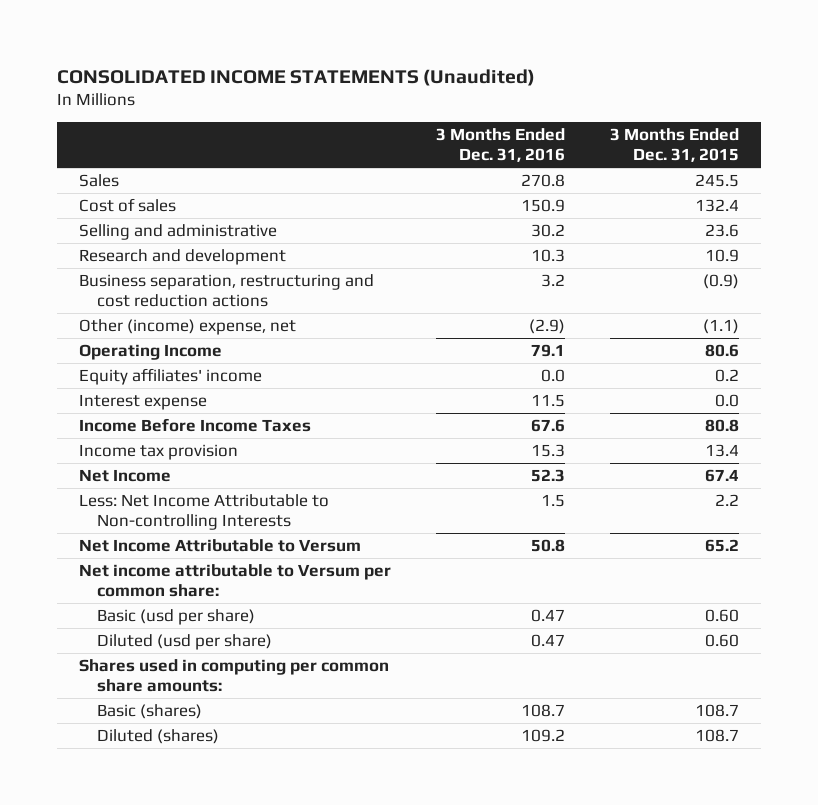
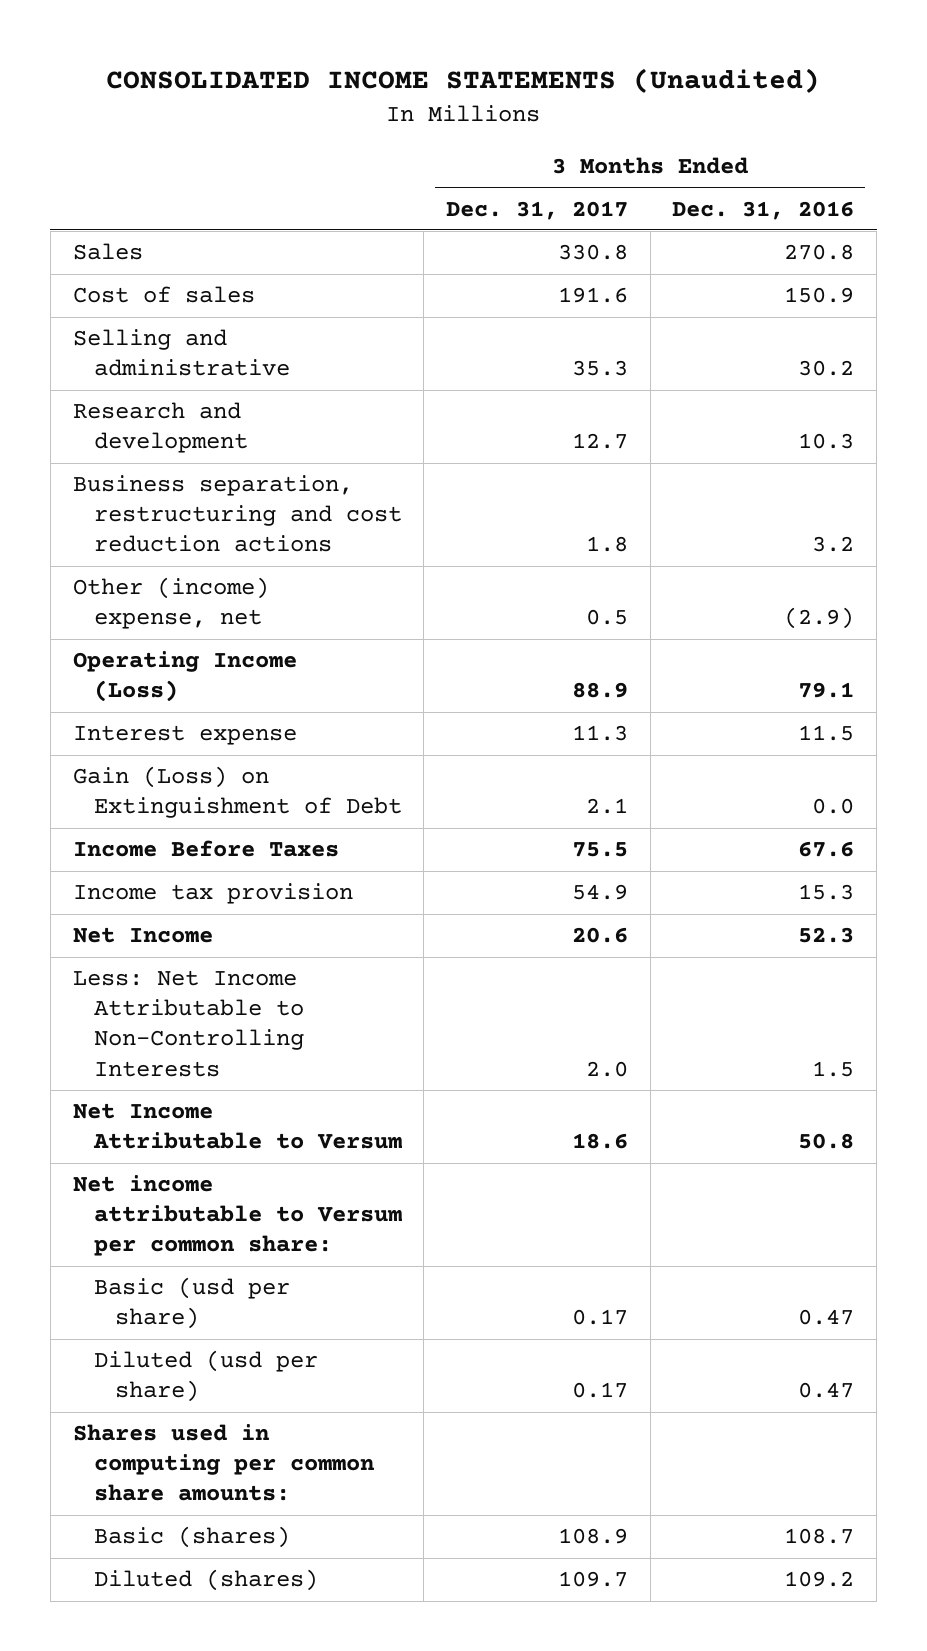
[609,128,739,163] 3 Months Ended Dec. 31, 2015 -> none
none -> [445,200,628,220] Dec. 31, 2017
[79,367,263,385] Equity affiliates' income -> none
[79,343,223,360] Operating Income -> [72,651,297,703] Operating Income (Loss)
none -> [72,766,402,819] Gain (Loss) on Extinguishment of Debt
[79,417,312,432] Income Before Income Taxes -> [72,840,339,858] Income Before Taxes
[79,493,330,530] Less: Net Income Attributable to Non-controlling Interests -> [72,970,304,1077] Less: Net Income Attributable to Non-Controlling Interests

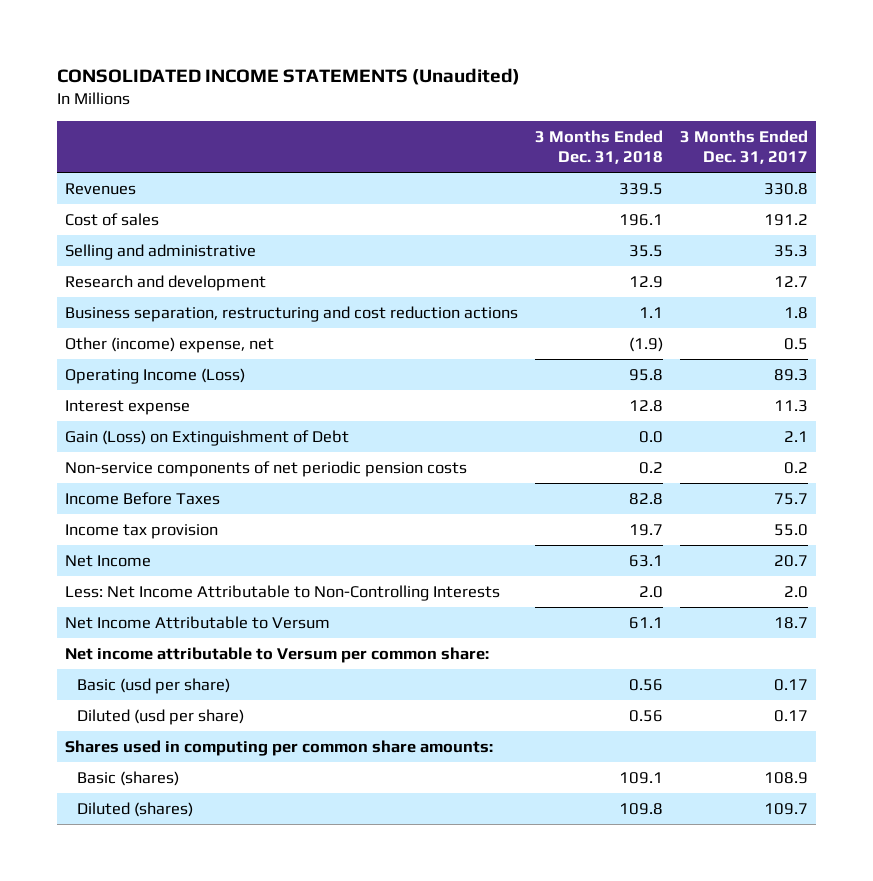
[672,200,855,220] Dec. 31, 2016 -> none
none -> [535,129,664,164] 3 Months Ended Dec. 31, 2018
[72,243,143,261] Sales -> [65,183,137,196] Revenues
[557,287,628,304] 191.6 -> [764,214,809,227] 191.2
[571,682,628,699] 88.9 -> [774,369,809,382] 89.3
none -> [65,461,468,478] Non-service components of net periodic pension costs
[571,842,628,858] 75.5 -> [774,493,809,506] 75.7
[571,884,628,901] 54.9 -> [774,524,809,537] 55.0
[571,927,628,944] 20.6 -> [774,555,809,568] 20.7
[571,1133,628,1150] 18.6 -> [774,617,809,630] 18.7

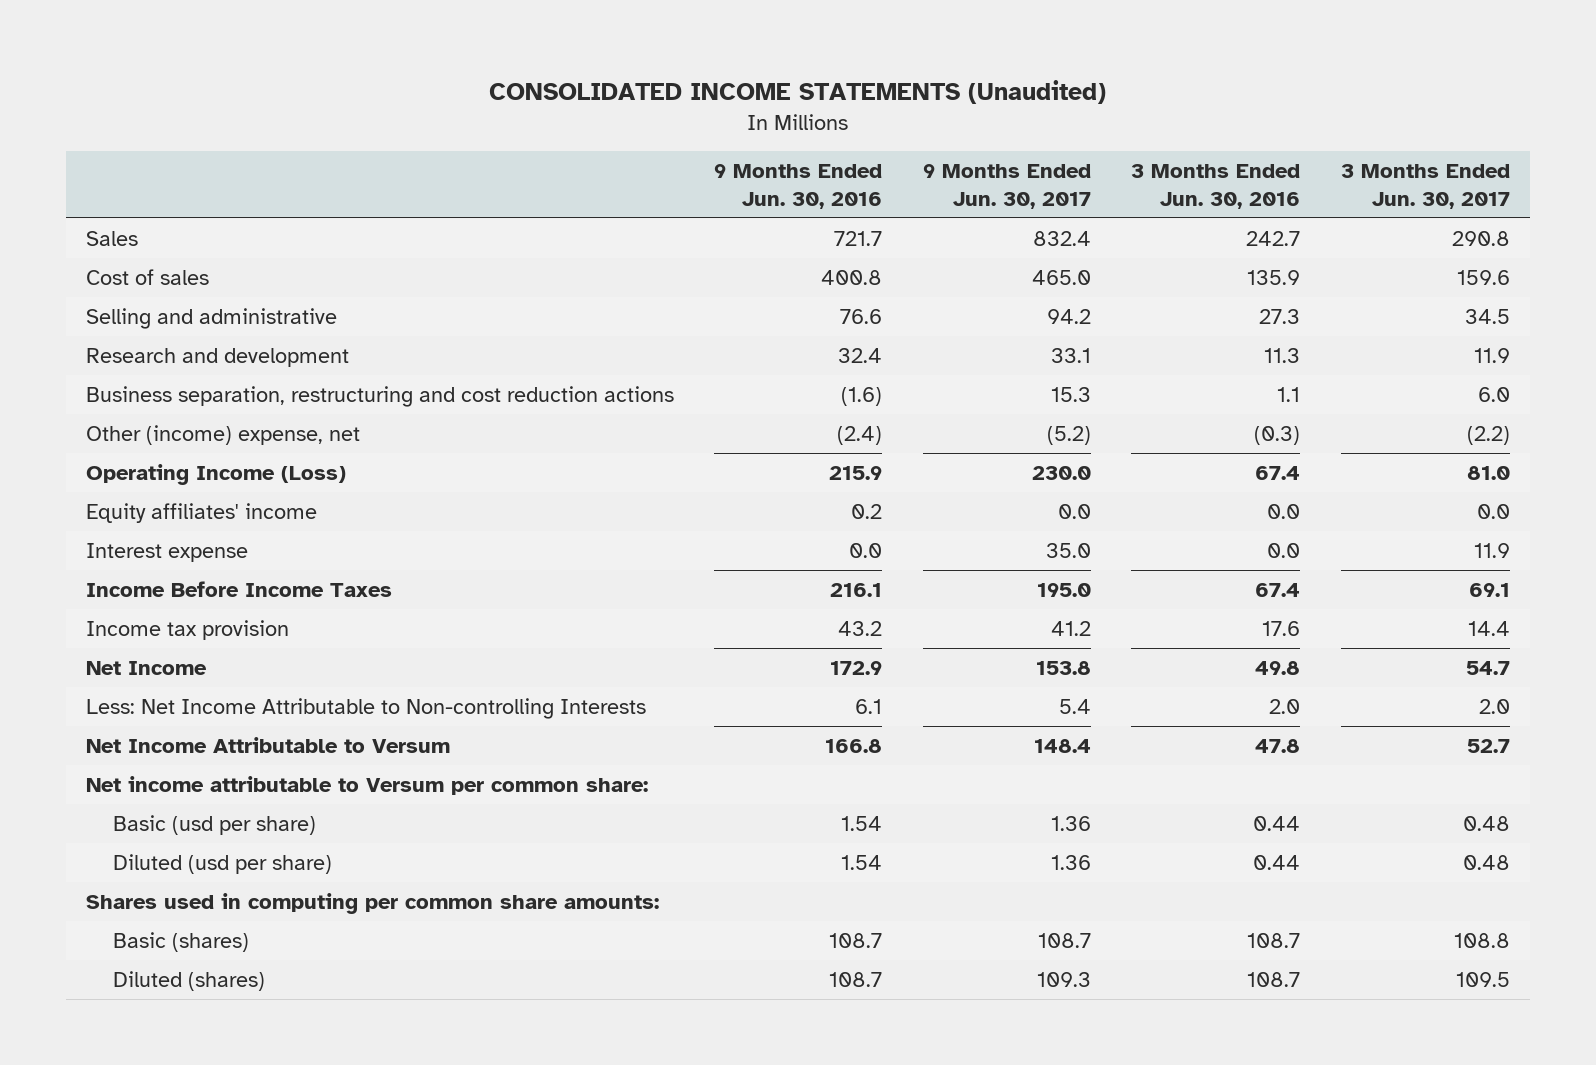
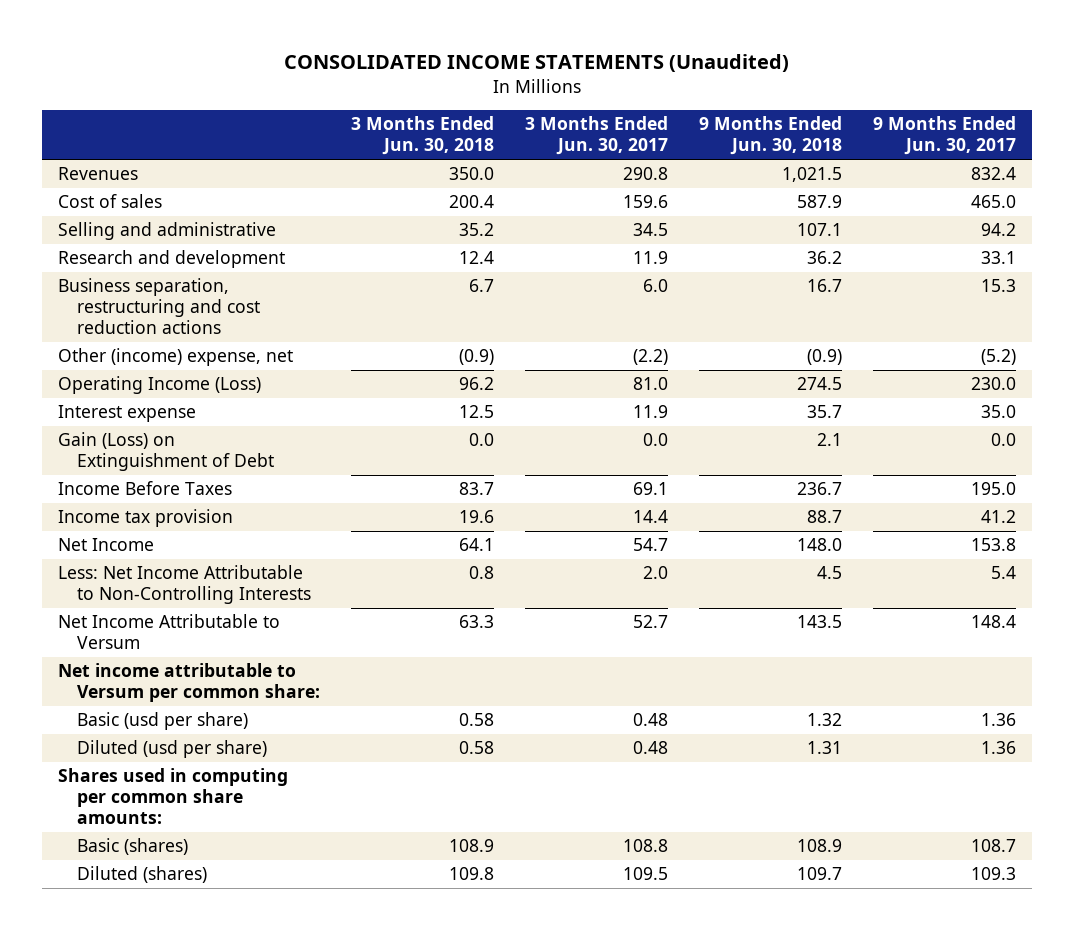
[714,164,883,210] 9 Months Ended Jun. 30, 2016 -> none
[1131,164,1301,210] 3 Months Ended Jun. 30, 2016 -> none
none -> [350,116,494,156] 3 Months Ended Jun. 30, 2018
none -> [699,116,843,156] 9 Months Ended Jun. 30, 2018
[86,230,139,246] Sales -> [57,167,138,181] Revenues
[86,502,318,523] Equity affiliates' income -> none
none -> [57,432,274,472] Gain (Loss) on Extinguishment of Debt
[86,580,393,597] Income Before Income Taxes -> [57,481,232,496] Income Before Taxes
[86,697,647,719] Less: Net Income Attributable to Non-controlling Interests -> [57,565,311,605] Less: Net Income Attributable to Non-Controlling Interests

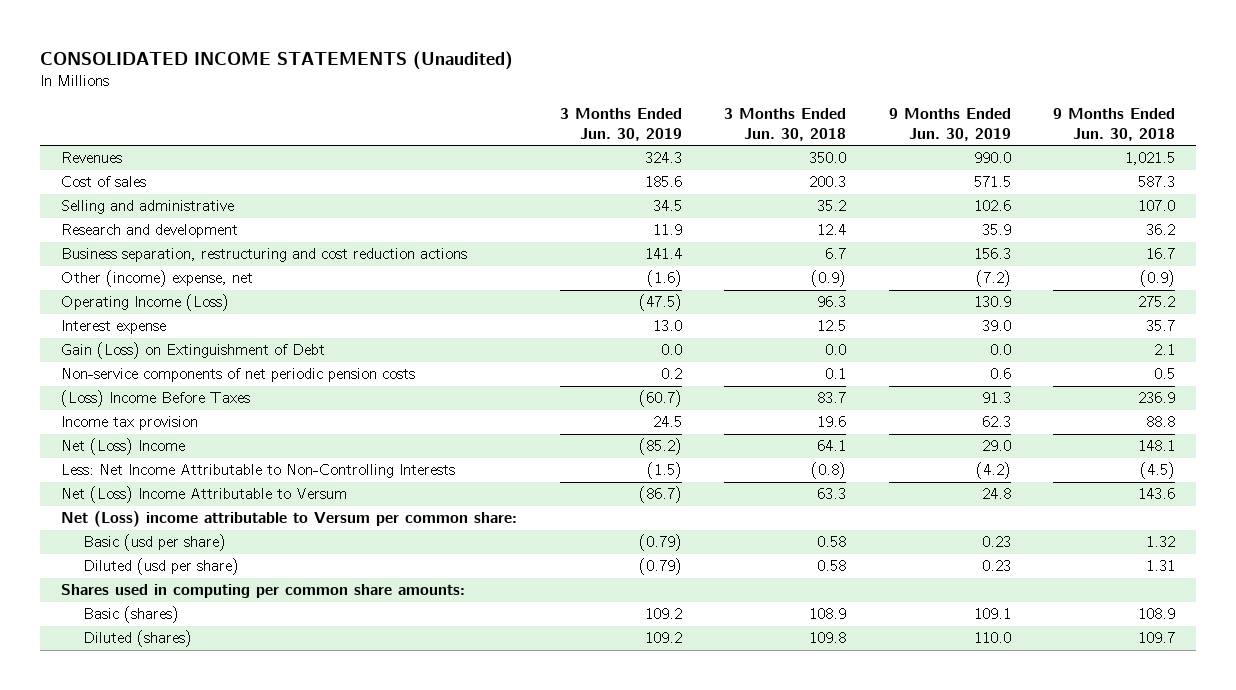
[524,116,668,156] 3 Months Ended Jun. 30, 2017 -> none
[873,116,1017,156] 9 Months Ended Jun. 30, 2017 -> none
none -> [559,107,682,141] 3 Months Ended Jun. 30, 2019
none -> [888,107,1011,141] 9 Months Ended Jun. 30, 2019
[448,195,494,209] 200.4 -> [809,176,847,188] 200.3
[797,195,843,209] 587.9 -> [1137,176,1175,188] 587.3
[797,223,843,237] 107.1 -> [1137,200,1175,212] 107.0
[458,377,494,391] 96.2 -> [817,296,847,308] 96.3
[797,377,843,391] 274.5 -> [1137,296,1175,308] 275.2
none -> [61,368,416,383] Non-service components of net periodic pension costs
[57,481,232,496] Income Before Taxes -> [61,390,251,408] (Loss) Income Before Taxes
[797,482,843,496] 236.7 -> [1137,392,1175,404] 236.9
[807,510,843,524] 88.7 -> [1145,416,1175,428] 88.8
[57,538,154,552] Net Income -> [61,438,186,456] Net (Loss) Income
[797,538,843,552] 148.0 -> [1137,440,1175,452] 148.1
[468,566,494,580] 0.8 -> [811,462,847,480] (0.8)
[817,566,843,580] 4.5 -> [1139,462,1175,480] (4.5)
[57,614,280,650] Net Income Attributable to Versum -> [61,486,348,504] Net (Loss) Income Attributable to Versum
[797,615,843,629] 143.5 -> [1137,488,1175,500] 143.6
[57,663,320,703] Net income attributable to Versum per common share: -> [61,511,518,528] Net (Loss) income attributable to Versum per common share:

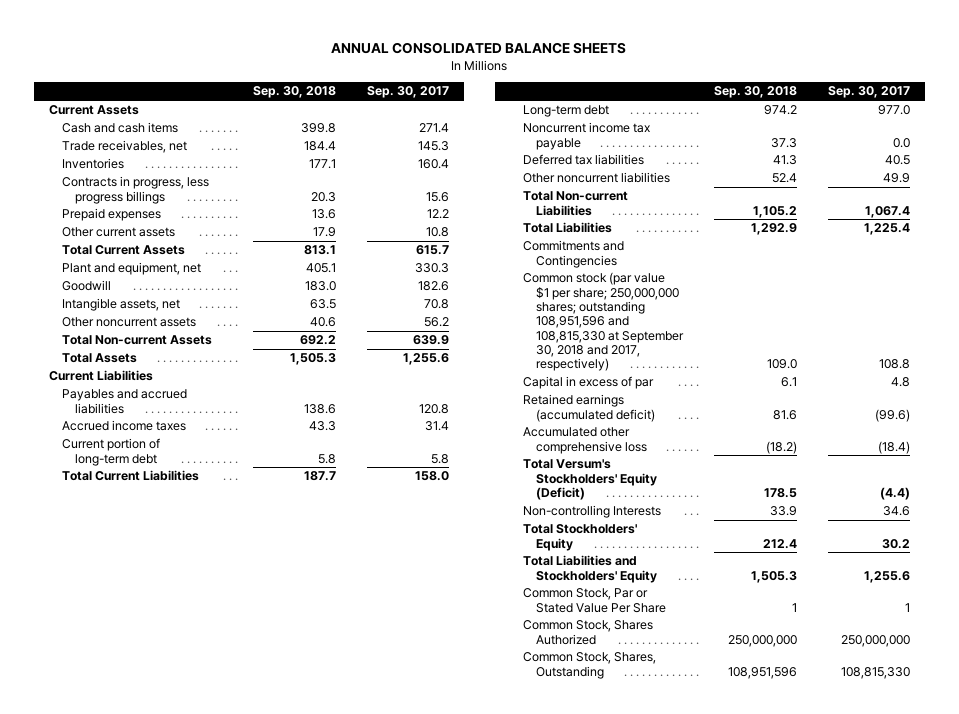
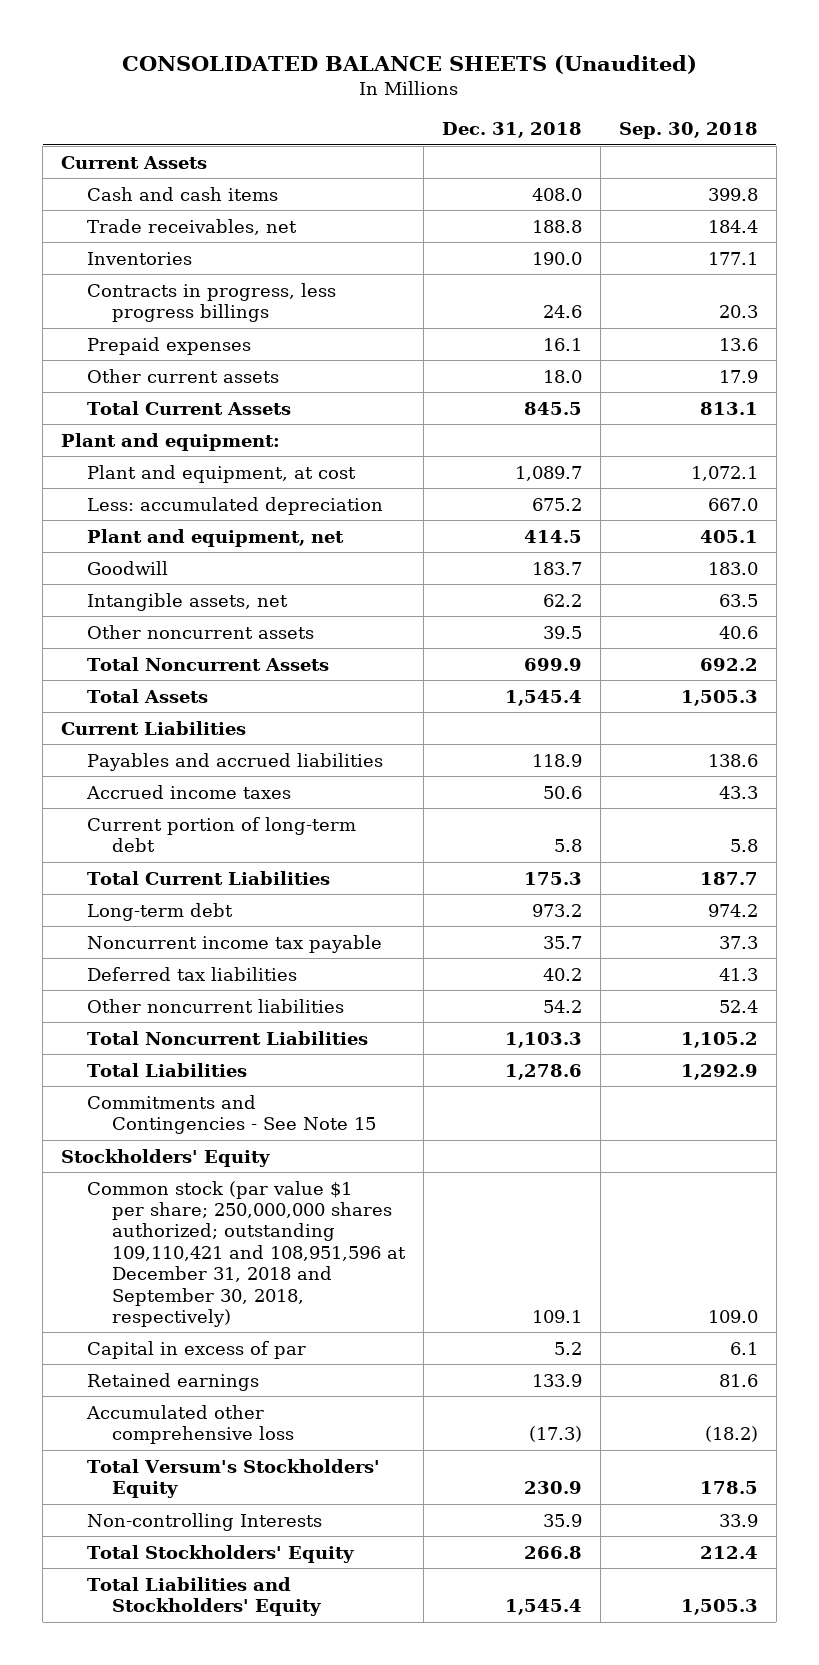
[331,41,627,54] ANNUAL CONSOLIDATED BALANCE SHEETS -> [122,54,698,74] CONSOLIDATED BALANCE SHEETS (Unaudited)
[366,86,449,99] Sep. 30, 2017 -> none
none -> [441,122,582,139] Dec. 31, 2018
none -> [61,432,281,451] Plant and equipment:
none -> [86,464,356,483] Plant and equipment, at cost
none -> [86,496,383,515] Less: accumulated depreciation
[62,335,213,346] Total Non-current Assets -> [86,656,329,671] Total Noncurrent Assets
[523,191,629,216] Total Non-current Liabilities -> [86,1030,368,1045] Total Noncurrent Liabilities
[523,240,625,268] Commitments and Contingencies -> [86,1094,377,1134] Commitments and Contingencies - See Note 15
none -> [61,1148,271,1167] Stockholders' Equity
[523,272,685,372] Common stock (par value $1 per share; 250,000,000 shares; outstanding 108,951,596 and 108,815,330 at September 30, 2018 and 2017, respectively) -> [86,1180,407,1327] Common stock (par value $1 per share; 250,000,000 shares authorized; outstanding 109,110,421 and 108,951,596 at December 31, 2018 and September 30, 2018, respectively)
[523,394,656,422] Retained earnings (accumulated deficit) -> [86,1372,259,1391] Retained earnings
[523,459,658,501] Total Versum's Stockholders' Equity (Deficit) -> [86,1458,380,1498] Total Versum's Stockholders' Equity
[523,588,667,613] Common Stock, Par or Stated Value Per Share -> none
[523,620,654,645] Common Stock, Shares Authorized -> none
[523,652,657,679] Common Stock, Shares, Outstanding -> none

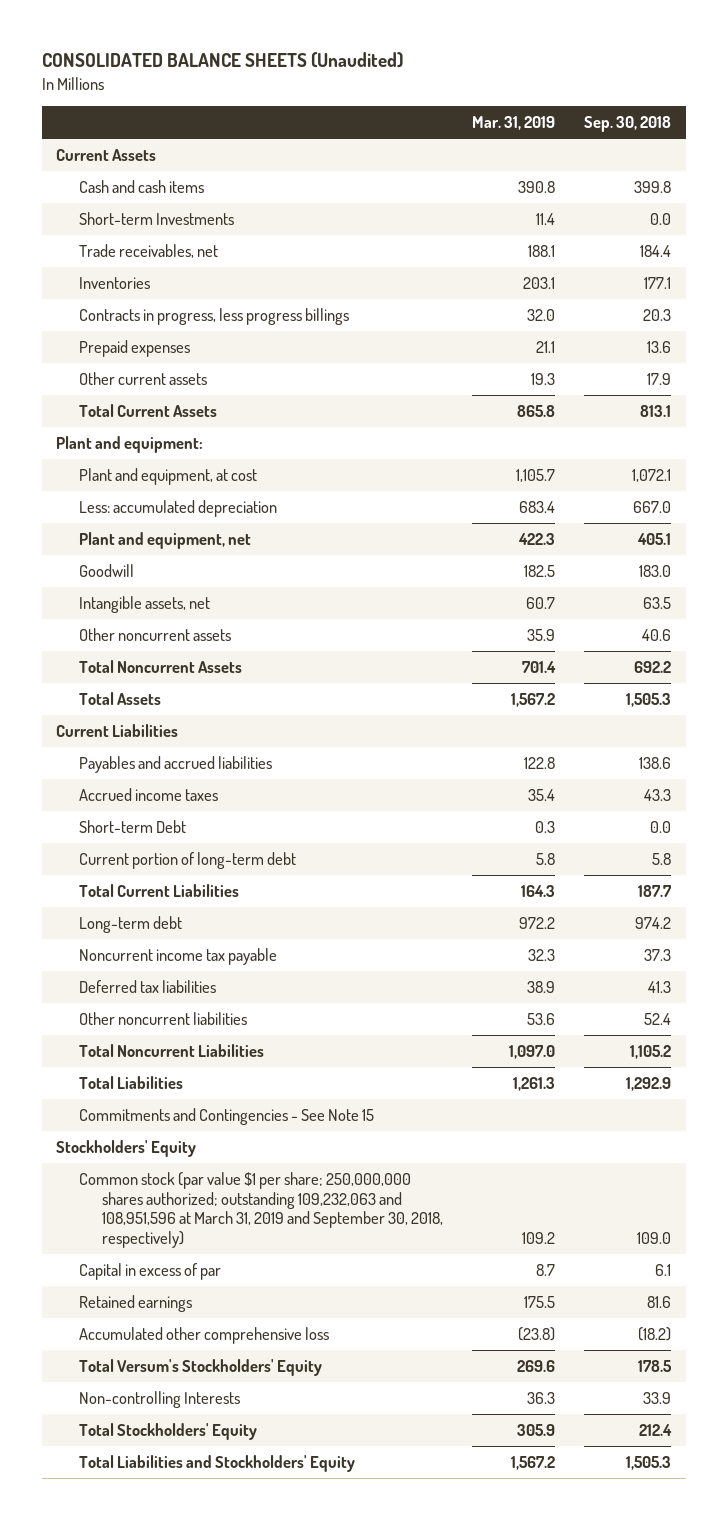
[441,122,582,139] Dec. 31, 2018 -> none
none -> [472,116,556,131] Mar. 31, 2019
none -> [79,212,235,226] Short-term Investments
none -> [79,820,187,834] Short-term Debt
[86,1180,407,1327] Common stock (par value $1 per share; 250,000,000 shares authorized; outstanding 109,110,421 and 108,951,596 at December 31, 2018 and September 30, 2018, respectively) -> [79,1172,443,1249] Common stock (par value $1 per share; 250,000,000 shares authorized; outstanding 109,232,063 and 108,951,596 at March 31, 2019 and September 30, 2018, respectively)

